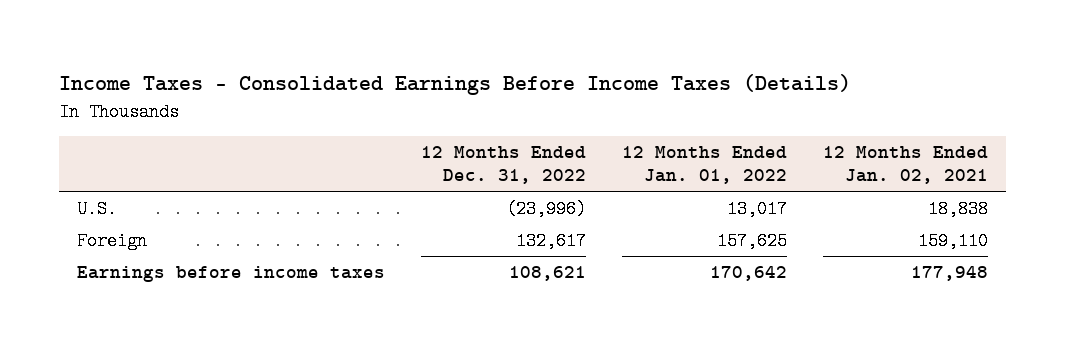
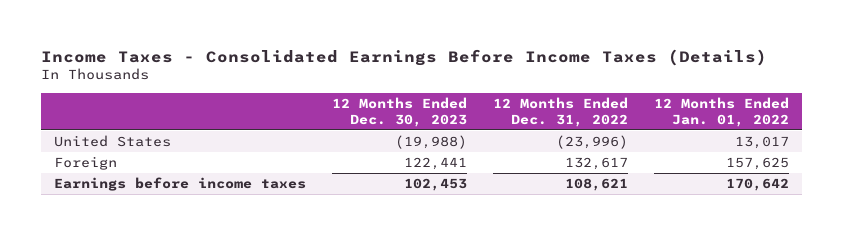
[823,146,989,185] 12 Months Ended Jan. 02, 2021 -> none
none -> [331,96,467,127] 12 Months Ended Dec. 30, 2023
[77,199,118,218] U.S. -> [53,135,171,148] United States

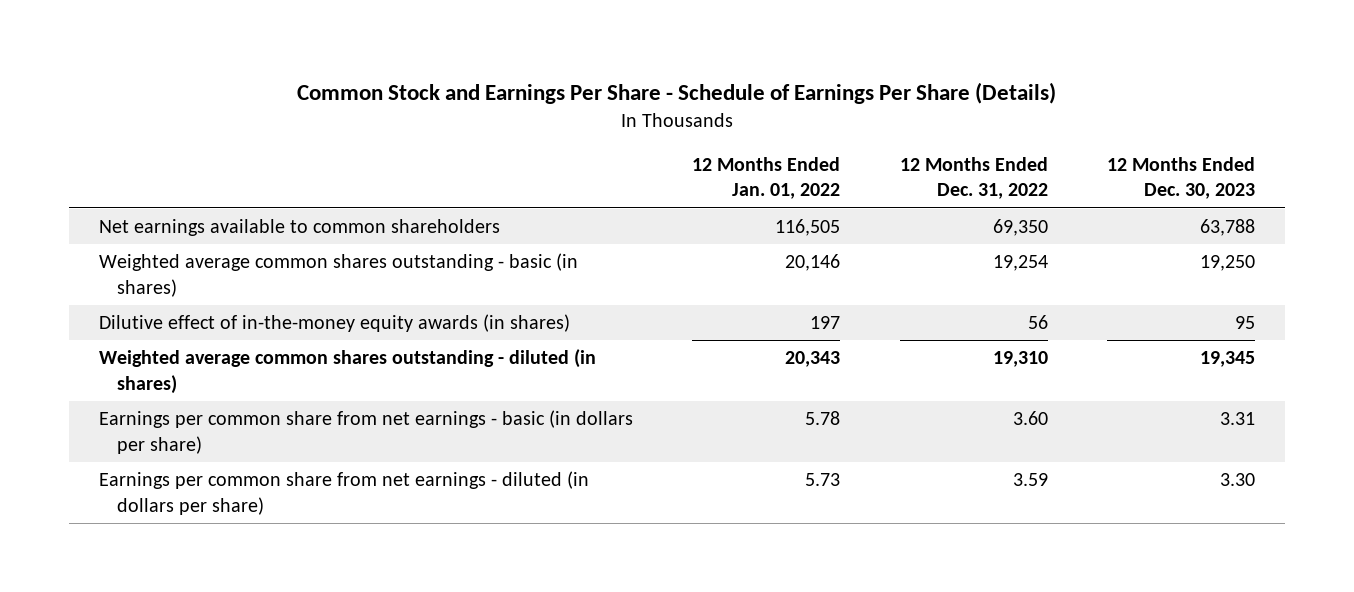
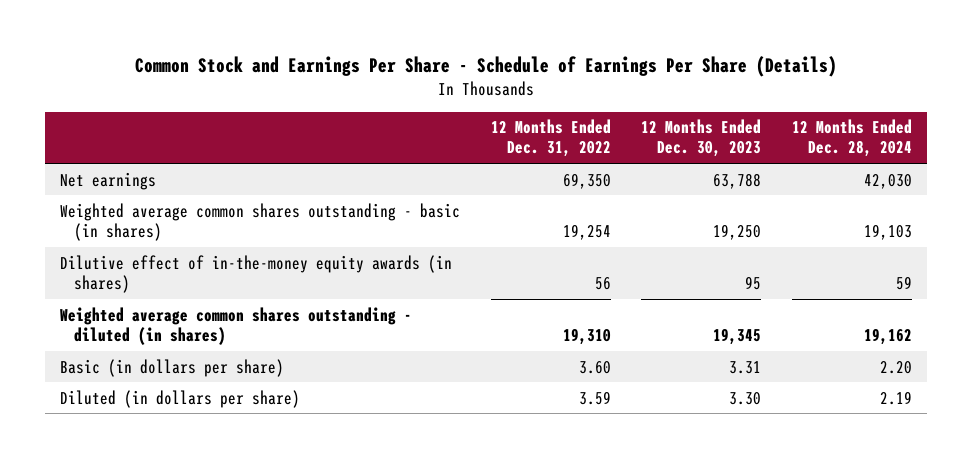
[692,156,841,200] 12 Months Ended Jan. 01, 2022 -> none
none -> [791,119,912,158] 12 Months Ended Dec. 28, 2024
[98,219,500,237] Net earnings available to common shareholders -> [60,171,157,190] Net earnings
[98,410,633,454] Earnings per common share from net earnings - basic (in dollars per share) -> [60,358,285,377] Basic (in dollars per share)
[98,471,589,515] Earnings per common share from net earnings - diluted (in dollars per share) -> [60,389,301,408] Diluted (in dollars per share)

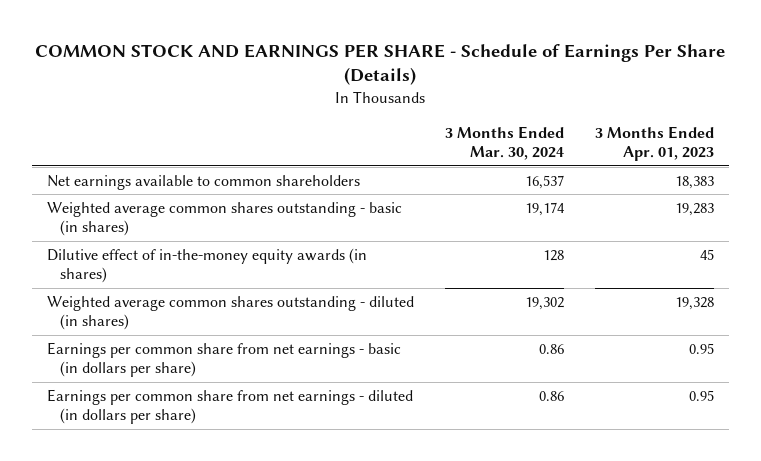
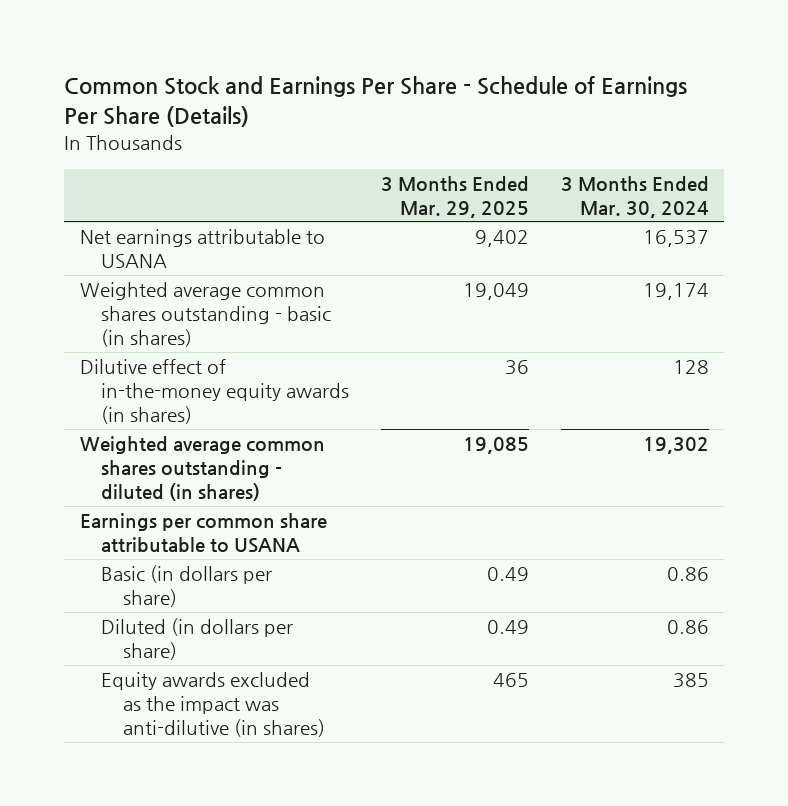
[35,43,726,86] COMMON STOCK AND EARNINGS PER SHARE - Schedule of Earnings Per Share (Details) -> [63,76,687,128] Common Stock and Earnings Per Share - Schedule of Earnings Per Share (Details)
[594,125,714,162] 3 Months Ended Apr. 01, 2023 -> none
none -> [380,175,529,218] 3 Months Ended Mar. 29, 2025
[47,174,361,190] Net earnings available to common shareholders -> [79,229,325,269] Net earnings attributable to USANA
none -> [79,513,327,554] Earnings per common share attributable to USANA
[47,341,402,378] Earnings per common share from net earnings - basic (in dollars per share) -> [101,565,273,608] Basic (in dollars per share)
[47,388,414,425] Earnings per common share from net earnings - diluted (in dollars per share) -> [101,618,294,661] Diluted (in dollars per share)
none -> [101,672,325,738] Equity awards excluded as the impact was anti-dilutive (in shares)

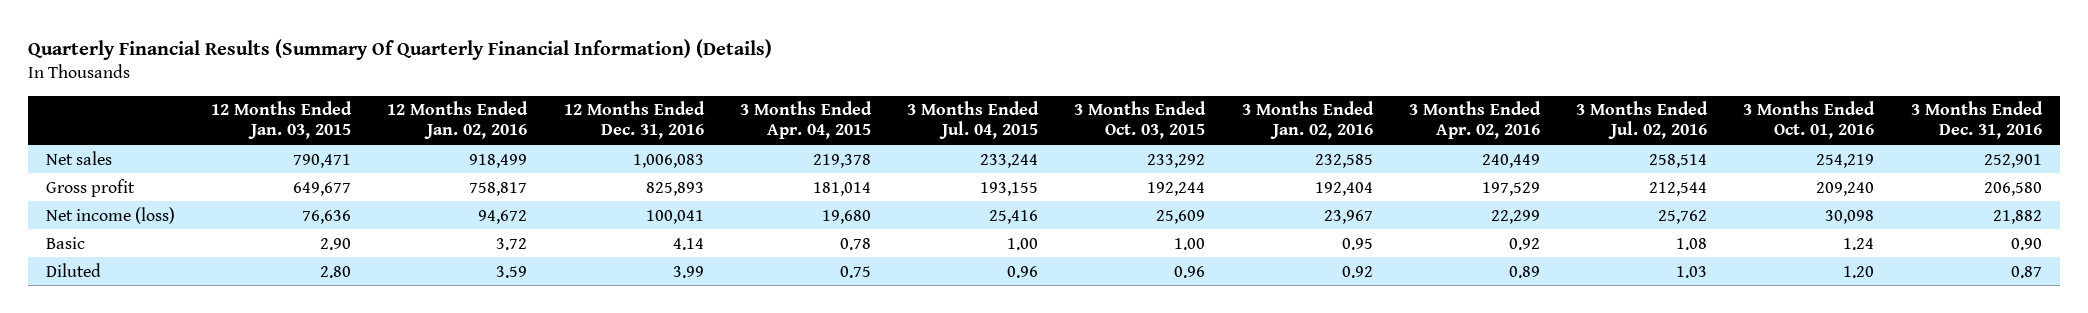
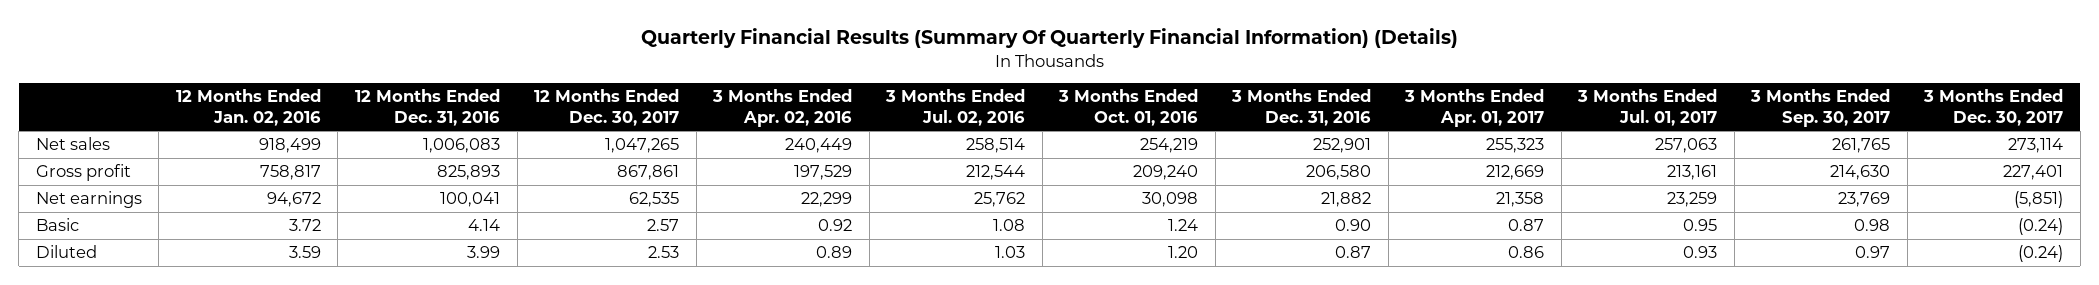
[211,101,353,140] 12 Months Ended Jan. 03, 2015 -> none
[739,101,872,140] 3 Months Ended Apr. 04, 2015 -> none
[907,101,1040,140] 3 Months Ended Jul. 04, 2015 -> none
[1074,101,1207,140] 3 Months Ended Oct. 03, 2015 -> none
[1241,101,1374,140] 3 Months Ended Jan. 02, 2016 -> none
none -> [534,89,680,126] 12 Months Ended Dec. 30, 2017
none -> [1404,89,1545,127] 3 Months Ended Apr. 01, 2017
none -> [1577,89,1718,126] 3 Months Ended Jul. 01, 2017
none -> [1750,89,1891,127] 3 Months Ended Sep. 30, 2017
none -> [1923,89,2064,126] 3 Months Ended Dec. 30, 2017
[45,206,175,224] Net income (loss) -> [35,191,142,209] Net earnings

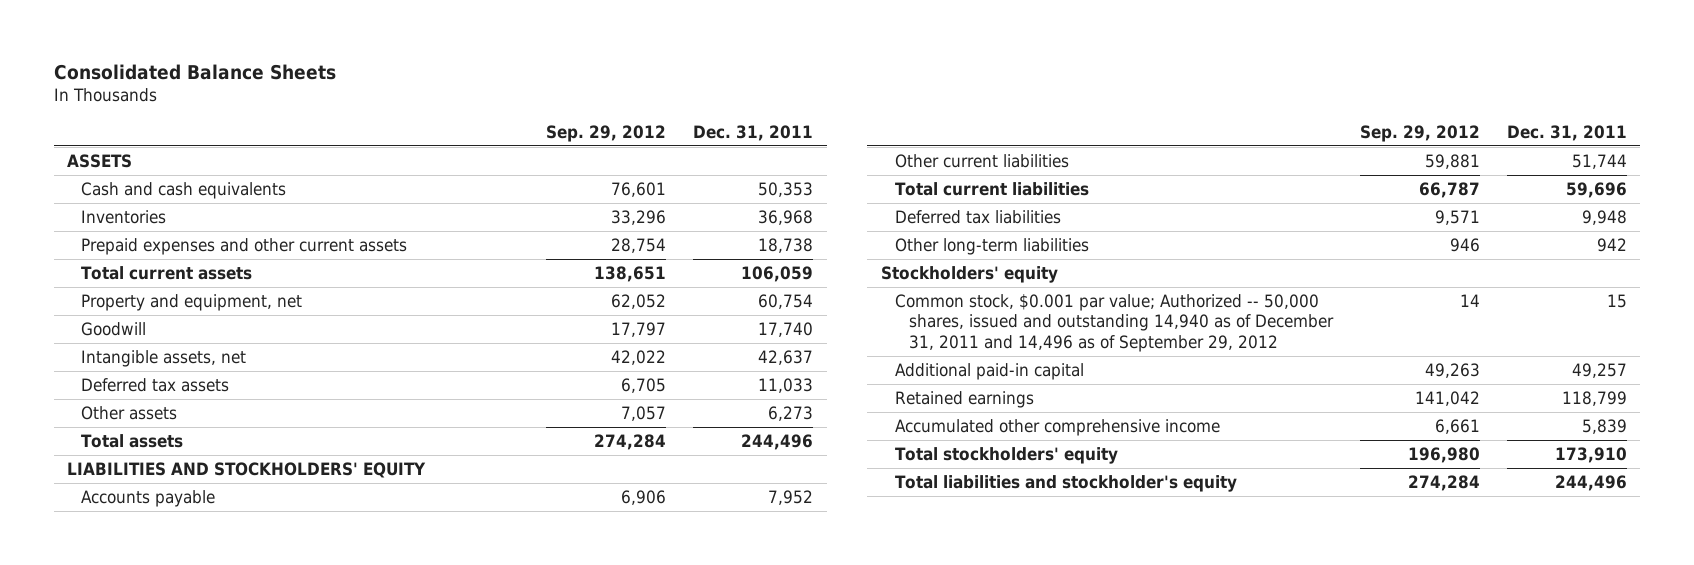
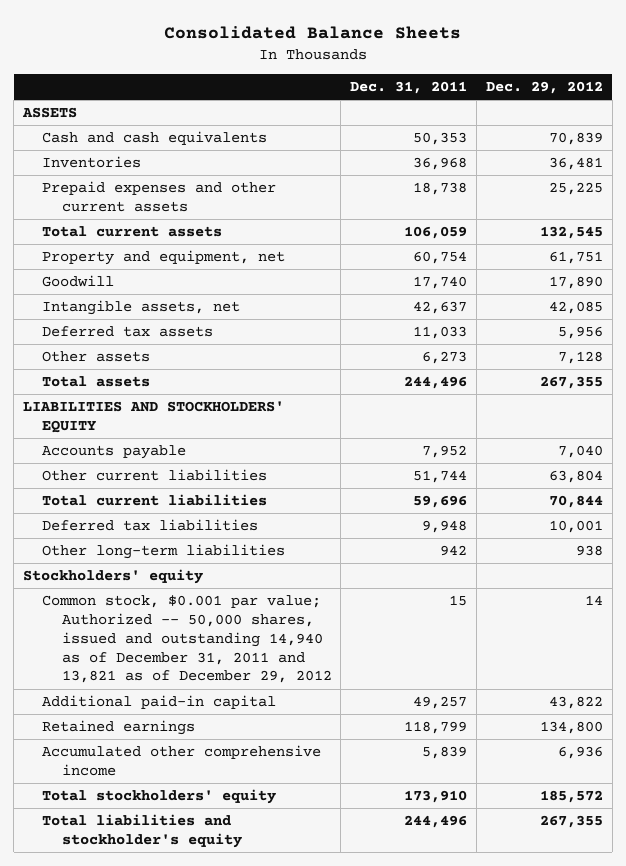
[546,124,667,142] Sep. 29, 2012 -> none
none -> [485,81,603,95] Dec. 29, 2012
[894,294,1334,352] Common stock, $0.001 par value; Authorized -- 50,000 shares, issued and outstanding 14,940 as of December 31, 2011 and 14,496 as of September 29, 2012 -> [42,595,332,684] Common stock, $0.001 par value; Authorized -- 50,000 shares, issued and outstanding 14,940 as of December 31, 2011 and 13,821 as of December 29, 2012

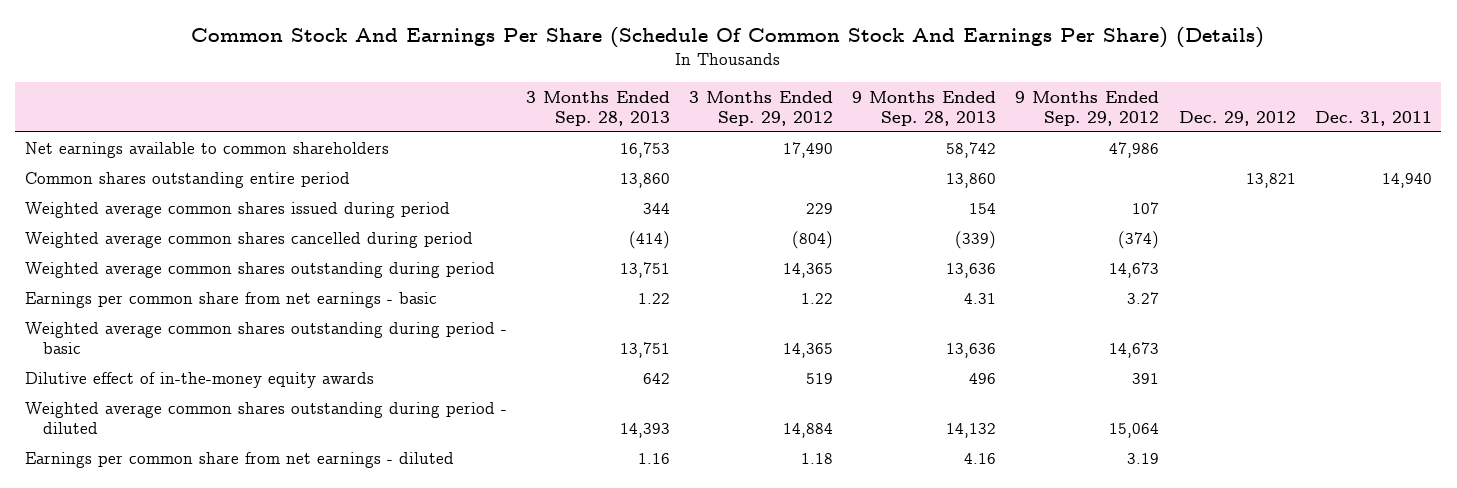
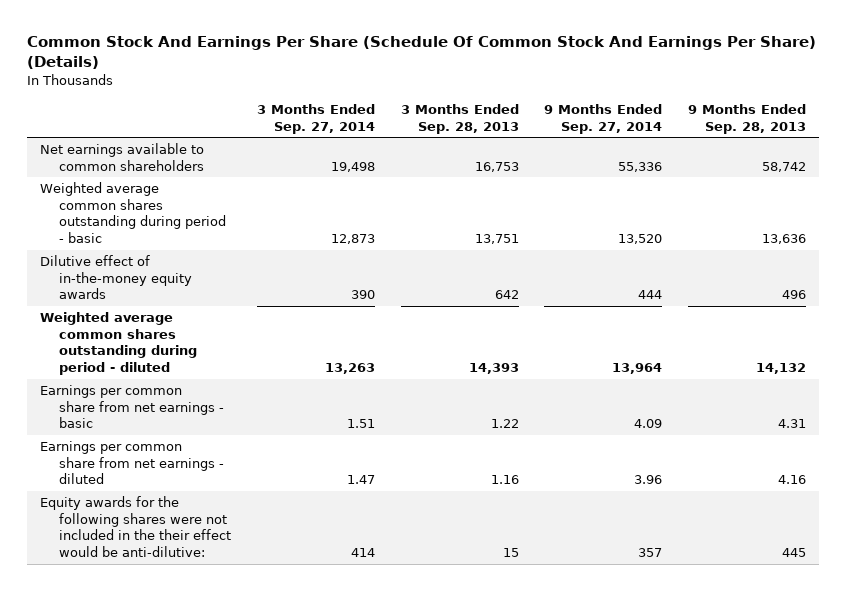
[689,90,834,126] 3 Months Ended Sep. 29, 2012 -> none
[1015,90,1160,126] 9 Months Ended Sep. 29, 2012 -> none
[1178,110,1296,126] Dec. 29, 2012 -> none
[1314,110,1432,126] Dec. 31, 2011 -> none
none -> [256,103,375,134] 3 Months Ended Sep. 27, 2014
none -> [544,103,663,134] 9 Months Ended Sep. 27, 2014
[24,171,350,188] Common shares outstanding entire period -> none
[24,201,450,218] Weighted average common shares issued during period -> none
[24,231,473,248] Weighted average common shares cancelled during period -> none
[24,261,495,278] Weighted average common shares outstanding during period -> none
[24,291,437,308] Earnings per common share from net earnings - basic -> [39,385,224,429] Earnings per common share from net earnings - basic
none -> [39,496,231,558] Equity awards for the following shares were not included in the their effect would be anti-dilutive:

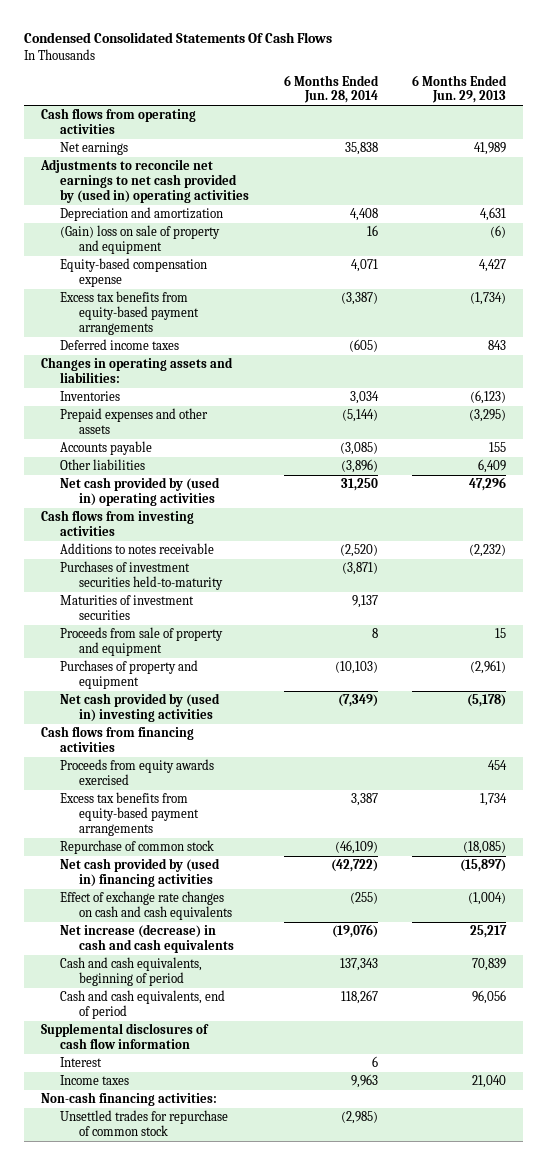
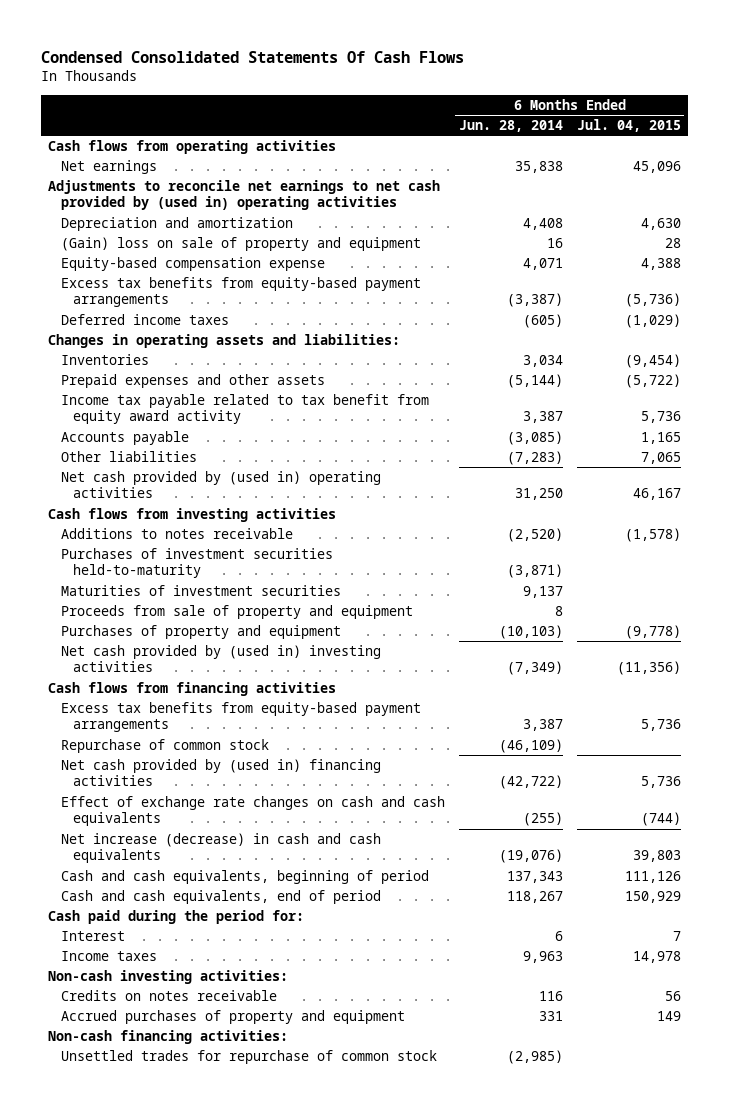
[411,74,507,104] 6 Months Ended Jun. 29, 2013 -> none
none -> [576,119,681,133] Jul. 04, 2015
none -> [60,394,429,425] Income tax payable related to tax benefit from equity award activity
[340,459,378,474] (3,896) -> [506,451,563,466] (7,283)
[60,759,215,786] Proceeds from equity awards exercised -> none
[41,1023,210,1050] Supplemental disclosures of cash flow information -> [48,910,305,925] Cash paid during the period for:
none -> [48,970,289,985] Non-cash investing activities:
none -> [60,990,277,1002] Credits on notes receivable
none -> [60,1010,405,1025] Accrued purchases of property and equipment

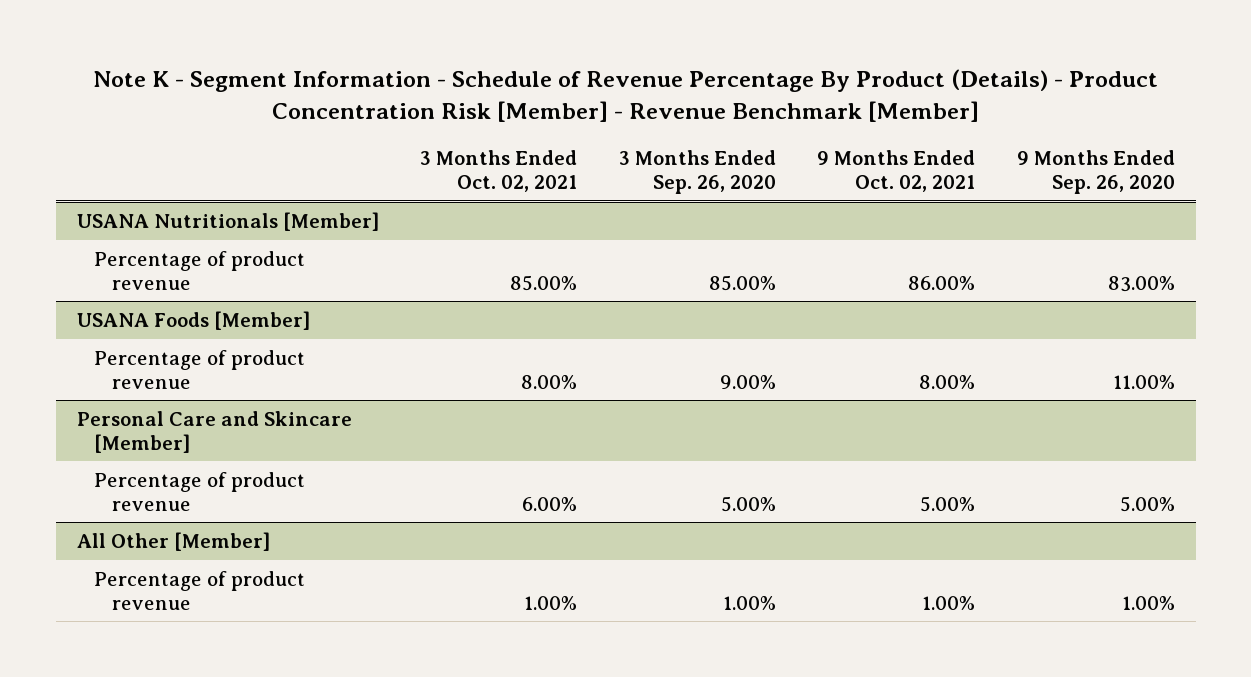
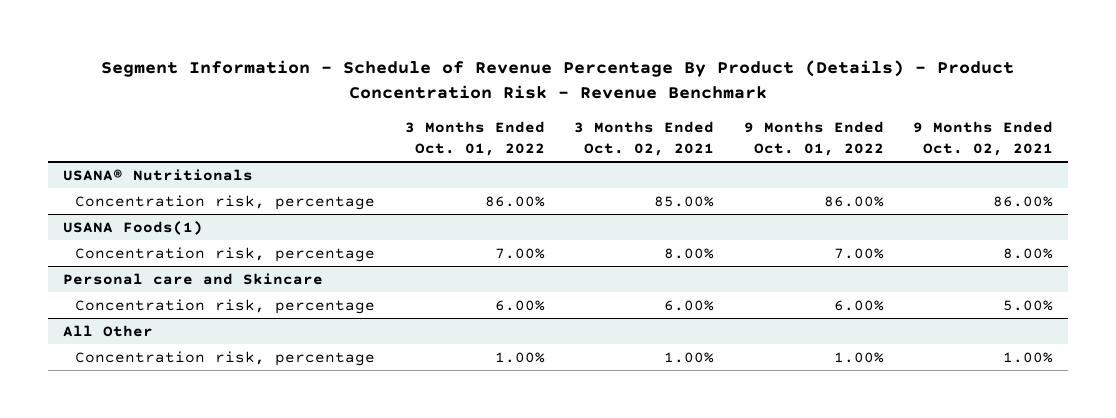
[92,69,1158,122] Note K - Segment Information - Schedule of Revenue Percentage By Product (Details) - Product Concentration Risk [Member] - Revenue Benchmark [Member] -> [100,60,1014,100] Segment Information - Schedule of Revenue Percentage By Product (Details) - Product Concentration Risk - Revenue Benchmark
[618,150,776,194] 3 Months Ended Sep. 26, 2020 -> none
[1016,150,1175,194] 9 Months Ended Sep. 26, 2020 -> none
none -> [404,121,545,156] 3 Months Ended Oct. 01, 2022
none -> [743,121,884,156] 9 Months Ended Oct. 01, 2022
[76,211,379,231] USANA Nutritionals [Member] -> [62,168,253,181] USANA® Nutritionals
[94,250,306,290] Percentage of product revenue -> [75,194,376,210] Concentration risk, percentage
[76,310,310,330] USANA Foods [Member] -> [62,220,203,235] USANA Foods(1)
[94,349,306,389] Percentage of product revenue -> [75,246,376,262] Concentration risk, percentage
[76,410,352,453] Personal Care and Skincare [Member] -> [62,272,323,285] Personal care and Skincare
[94,471,306,511] Percentage of product revenue -> [75,298,376,314] Concentration risk, percentage
[76,531,270,551] All Other [Member] -> [62,324,153,337] All Other
[94,570,306,610] Percentage of product revenue -> [75,350,376,366] Concentration risk, percentage

